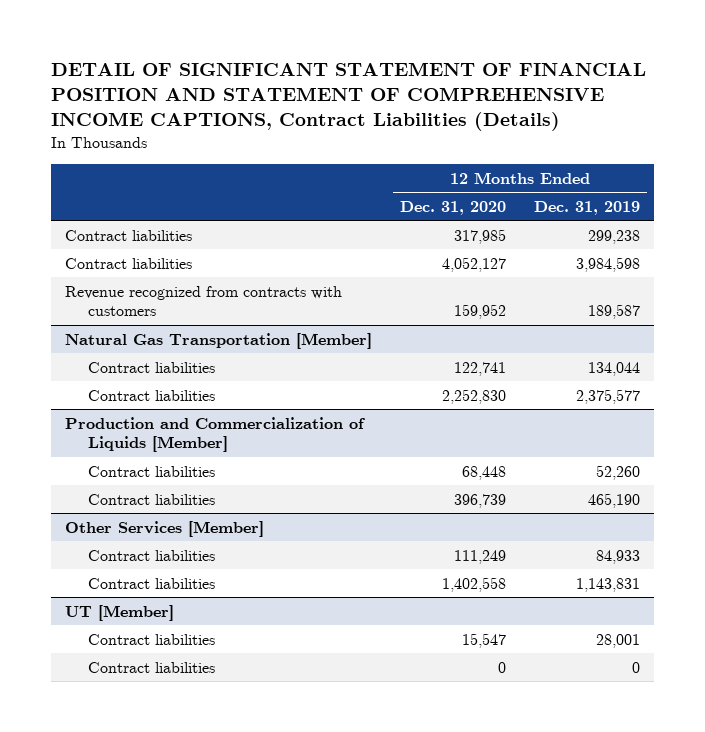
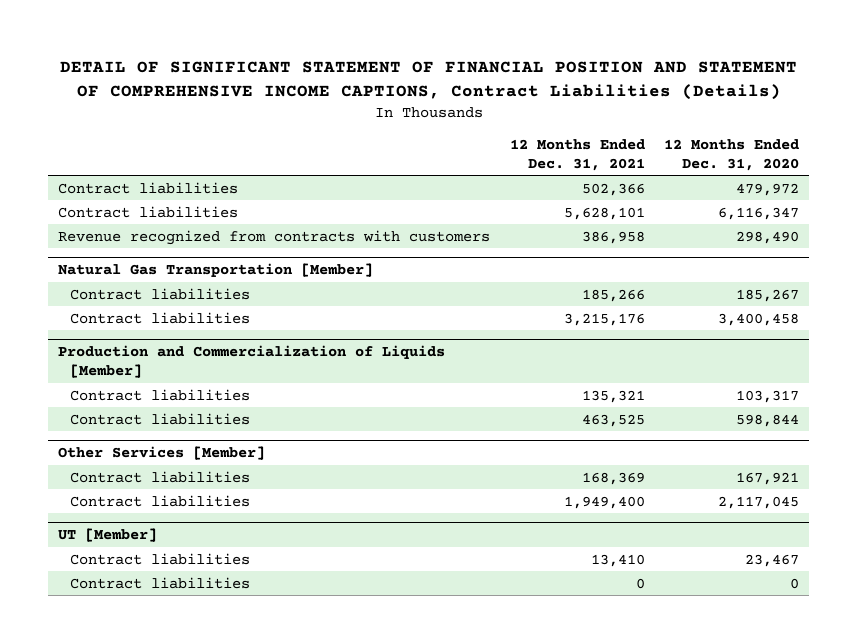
[534,200,641,215] Dec. 31, 2019 -> none
none -> [509,138,645,171] 12 Months Ended Dec. 31, 2021
[453,228,506,244] 317,985 -> [736,182,800,196] 479,972
[441,256,506,272] 4,052,127 -> [718,206,800,220] 6,116,347
[453,304,506,320] 159,952 -> [736,230,800,244] 298,490
[453,361,506,376] 122,741 -> [736,288,800,302] 185,267
[441,388,506,404] 2,252,830 -> [718,312,800,326] 3,400,458
[461,465,506,480] 68,448 -> [736,389,800,403] 103,317
[453,493,506,508] 396,739 -> [736,413,800,427] 598,844
[453,549,506,564] 111,249 -> [736,471,800,485] 167,921
[441,576,506,592] 1,402,558 -> [718,495,800,509] 2,117,045
[461,632,506,648] 15,547 -> [745,553,800,567] 23,467

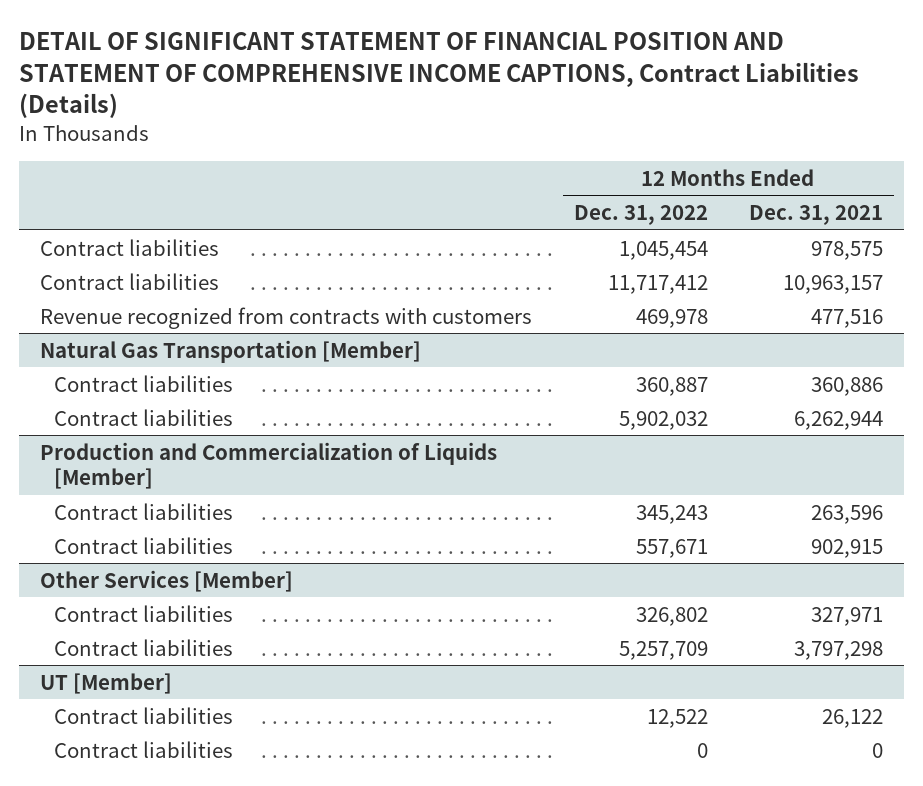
[664,138,800,171] 12 Months Ended Dec. 31, 2020 -> none
none -> [573,204,708,225] Dec. 31, 2022
[581,182,645,196] 502,366 -> [811,240,884,260] 978,575
[563,206,645,220] 5,628,101 -> [783,274,884,294] 10,963,157
[581,230,645,244] 386,958 -> [811,308,884,328] 477,516
[581,288,645,302] 185,266 -> [811,376,884,396] 360,886
[563,312,645,326] 3,215,176 -> [794,410,884,430] 6,262,944
[581,389,645,403] 135,321 -> [811,504,884,524] 263,596
[581,413,645,427] 463,525 -> [811,538,884,558] 902,915
[581,471,645,485] 168,369 -> [811,606,884,626] 327,971
[563,495,645,509] 1,949,400 -> [794,640,884,660] 3,797,298
[590,553,645,567] 13,410 -> [822,708,884,728] 26,122

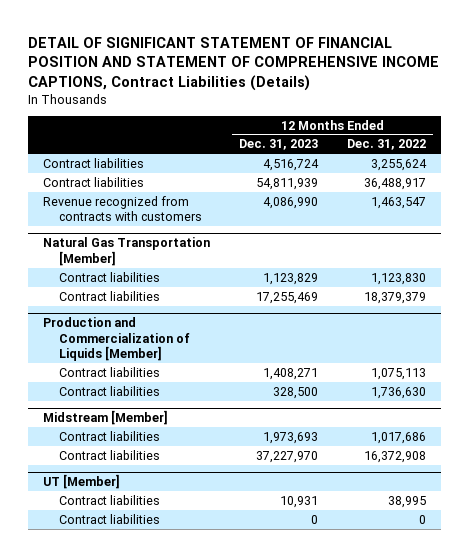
[749,204,884,225] Dec. 31, 2021 -> none
none -> [239,139,319,151] Dec. 31, 2023
[618,240,708,260] 1,045,454 -> [371,158,428,171] 3,255,624
[607,274,708,294] 11,717,412 -> [364,177,427,190] 36,488,917
[635,308,708,328] 469,978 -> [371,196,427,209] 1,463,547
[635,376,708,396] 360,887 -> [371,272,427,285] 1,123,830
[618,410,708,430] 5,902,032 -> [364,291,427,304] 18,379,379
[39,569,293,592] Other Services [Member] -> none
[635,504,708,524] 345,243 -> [371,367,427,380] 1,075,113
[635,538,708,558] 557,671 -> [371,386,427,399] 1,736,630
none -> [42,410,168,426] Midstream [Member]
[635,606,708,626] 326,802 -> [371,431,427,444] 1,017,686
[618,640,708,660] 5,257,709 -> [364,450,427,463] 16,372,908
[646,708,708,728] 12,522 -> [388,495,427,508] 38,995

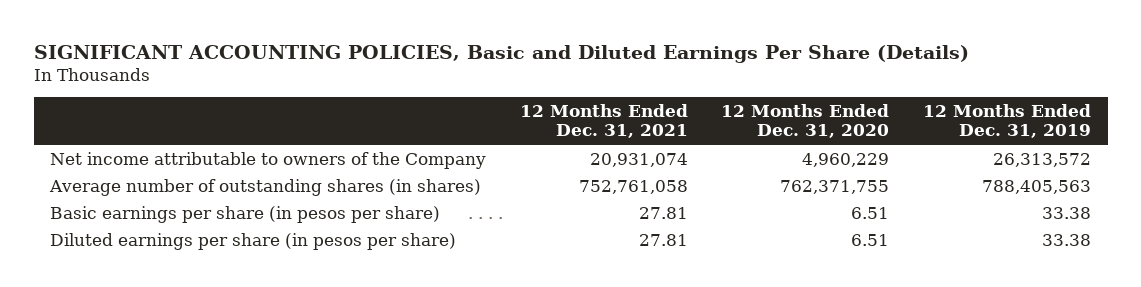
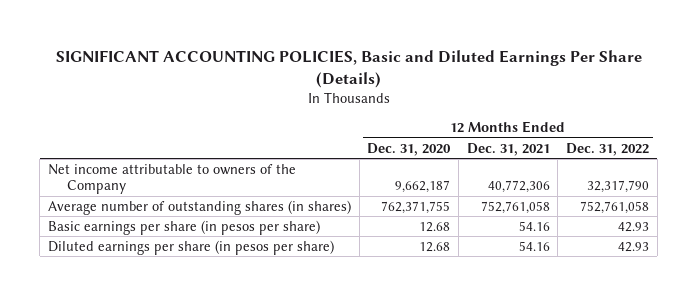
[923,104,1092,139] 12 Months Ended Dec. 31, 2019 -> none
none -> [566,142,650,156] Dec. 31, 2022
[589,152,688,167] 20,931,074 -> [487,180,550,194] 40,772,306
[802,152,890,167] 4,960,229 -> [395,180,451,194] 9,662,187
[638,206,688,219] 27.81 -> [518,220,550,231] 54.16
[851,206,890,219] 6.51 -> [419,221,451,232] 12.68
[638,233,688,246] 27.81 -> [518,240,550,251] 54.16
[851,233,890,246] 6.51 -> [419,241,451,252] 12.68

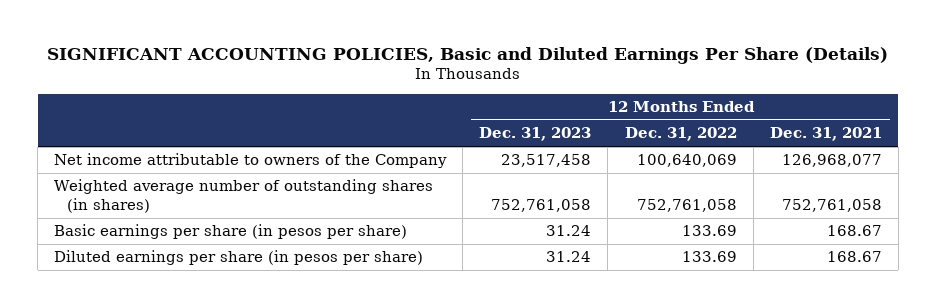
[367,142,452,156] Dec. 31, 2020 -> none
none -> [479,127,592,142] Dec. 31, 2023
[487,180,550,194] 40,772,306 -> [781,154,882,168] 126,968,077
[587,180,650,194] 32,317,790 -> [636,154,737,168] 100,640,069
[48,199,352,215] Average number of outstanding shares (in shares) -> [54,179,434,213] Weighted average number of outstanding shares (in shares)
[518,220,550,231] 54.16 -> [826,225,882,237] 168.67
[618,221,650,232] 42.93 -> [681,225,737,237] 133.69
[518,240,550,251] 54.16 -> [826,251,882,263] 168.67
[618,241,650,252] 42.93 -> [681,251,737,263] 133.69

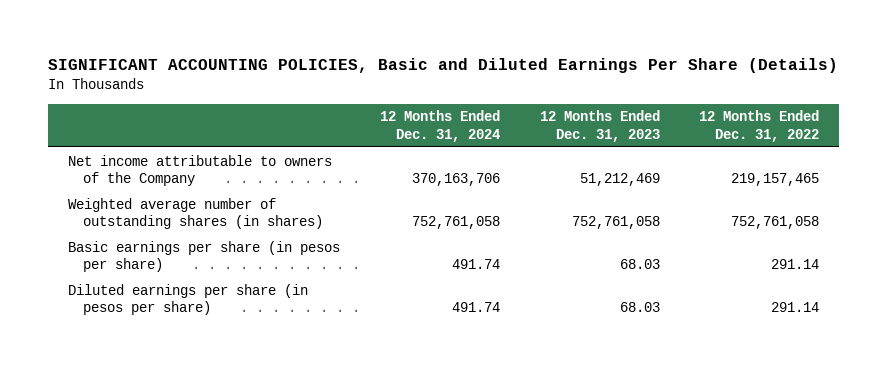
[769,127,882,142] Dec. 31, 2021 -> none
none -> [379,110,500,142] 12 Months Ended Dec. 31, 2024
[501,154,592,168] 23,517,458 -> [579,173,660,187] 51,212,469
[636,154,737,168] 100,640,069 -> [731,173,820,187] 219,157,465
[546,225,592,237] 31.24 -> [619,259,660,270] 68.03
[681,225,737,237] 133.69 -> [771,259,820,270] 291.14
[546,251,592,263] 31.24 -> [619,302,660,313] 68.03
[681,251,737,263] 133.69 -> [771,302,820,313] 291.14

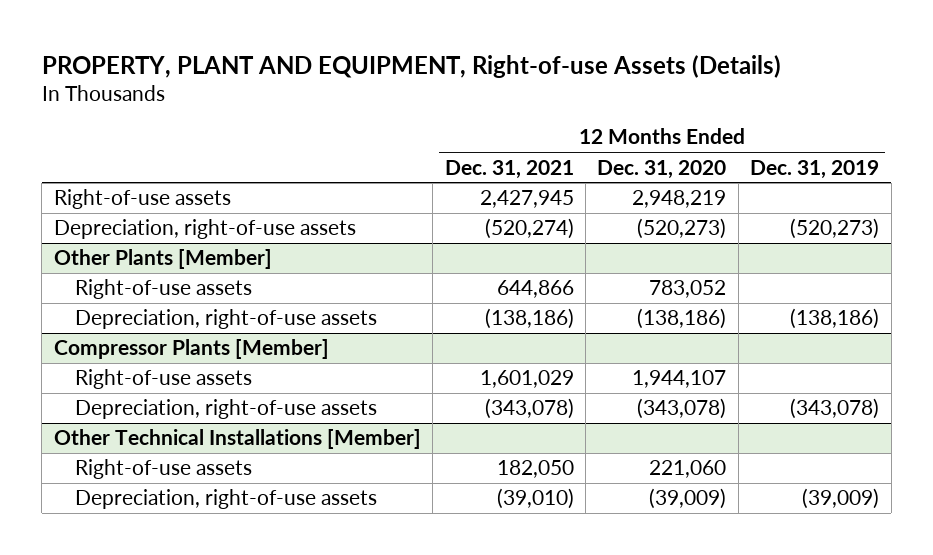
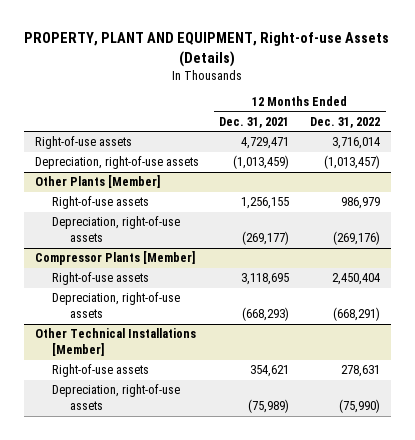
[597,159,727,179] Dec. 31, 2020 -> none
[750,159,880,179] Dec. 31, 2019 -> none
none -> [310,116,381,128] Dec. 31, 2022
[479,190,574,209] 2,427,945 -> [241,137,290,150] 4,729,471
[484,218,574,240] (520,274) -> [233,155,290,170] (1,013,459)
[496,280,574,299] 644,866 -> [241,197,290,210] 1,256,155
[484,308,574,330] (138,186) -> [242,231,290,246] (269,177)
[479,370,574,389] 1,601,029 -> [241,273,290,286] 3,118,695
[484,398,574,420] (343,078) -> [242,307,290,322] (668,293)
[496,460,574,479] 182,050 -> [250,365,290,378] 354,621
[496,488,574,510] (39,010) -> [248,399,290,414] (75,989)

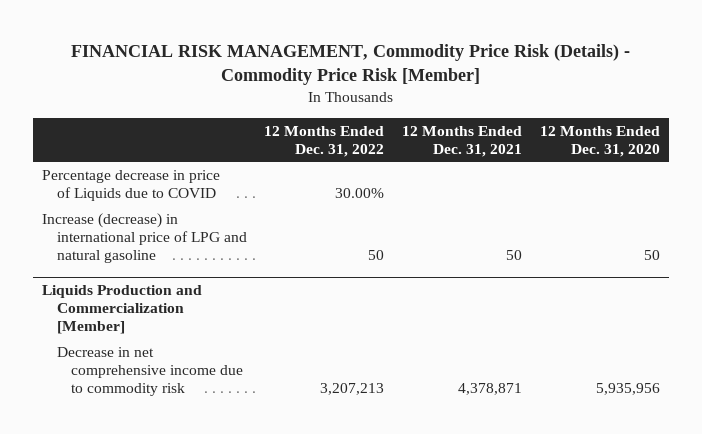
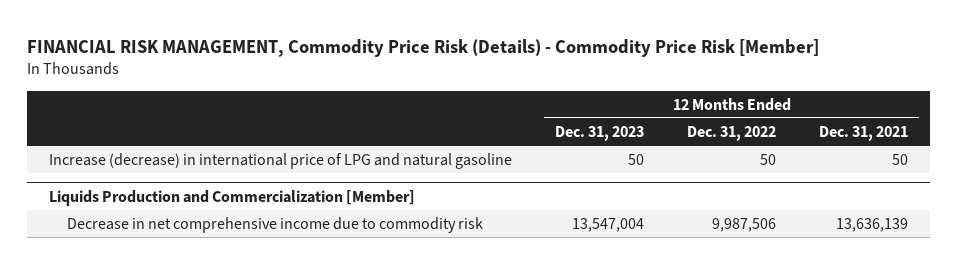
[540,125,661,157] 12 Months Ended Dec. 31, 2020 -> none
none -> [555,125,645,141] Dec. 31, 2023
[42,169,221,201] Percentage decrease in price of Liquids due to COVID -> none
[320,382,385,395] 3,207,213 -> [712,217,777,232] 9,987,506
[458,382,523,395] 4,378,871 -> [836,217,909,232] 13,636,139

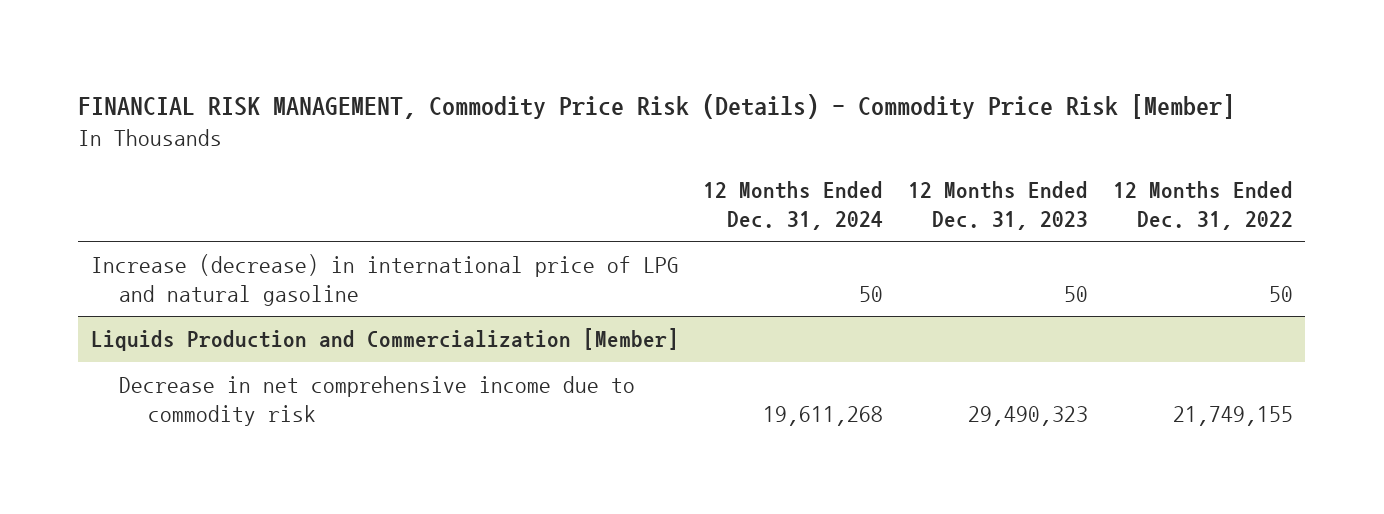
[819,125,909,141] Dec. 31, 2021 -> none
none -> [703,181,884,230] 12 Months Ended Dec. 31, 2024
[572,217,645,232] 13,547,004 -> [968,405,1089,426] 29,490,323
[712,217,777,232] 9,987,506 -> [1172,405,1293,426] 21,749,155

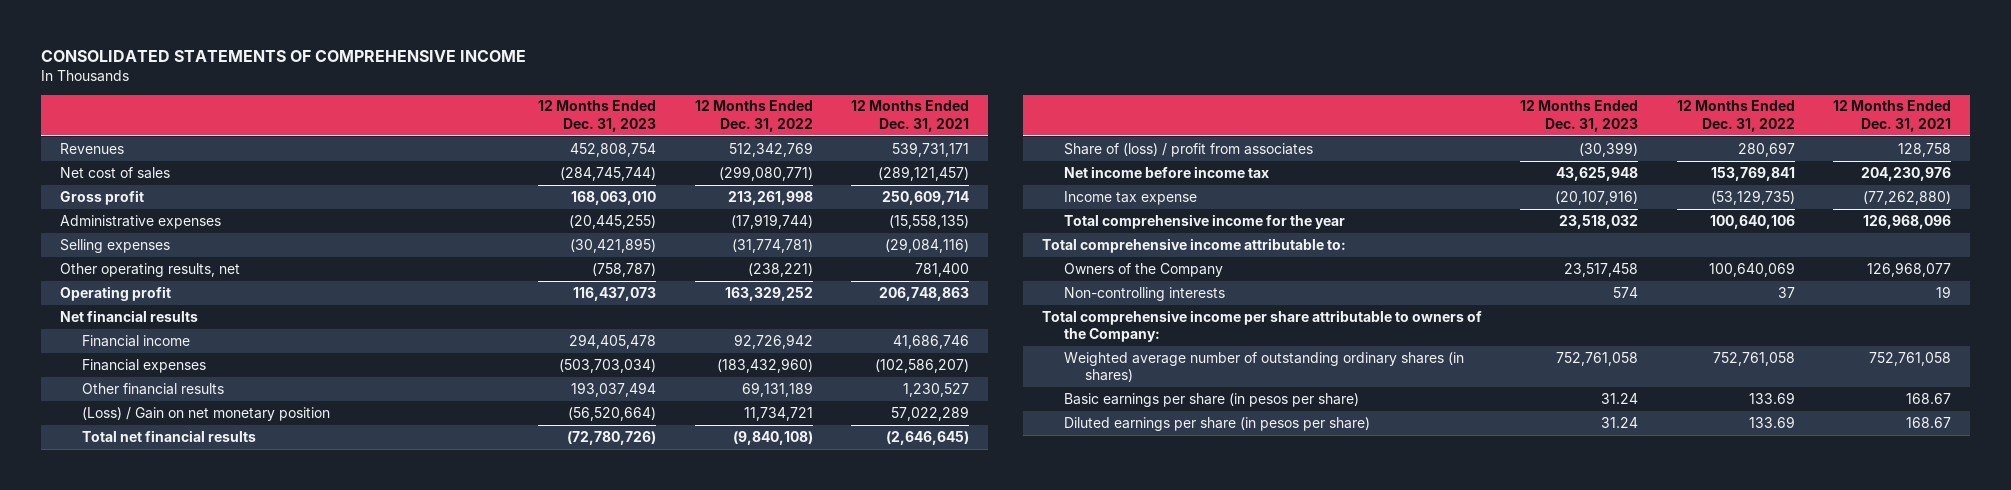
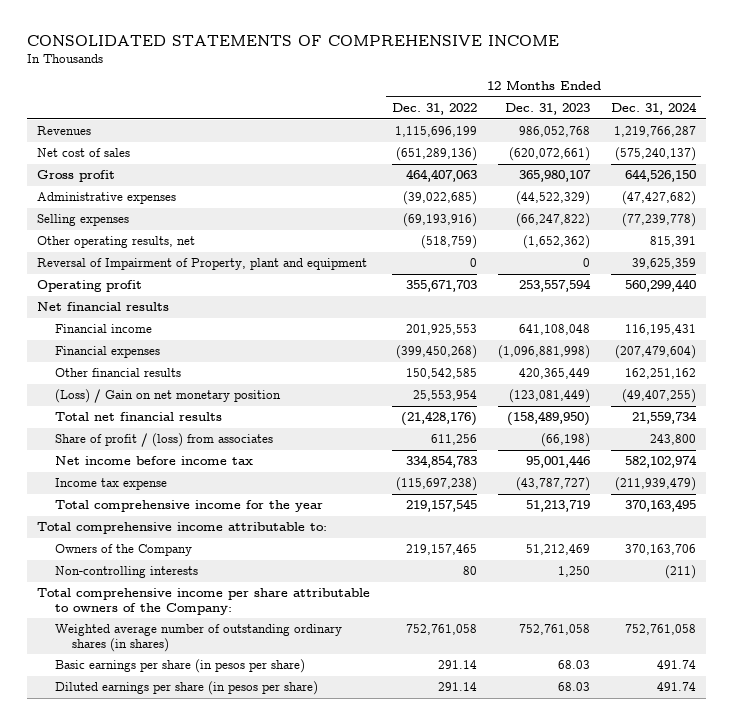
[851,100,970,132] 12 Months Ended Dec. 31, 2021 -> none
none -> [610,101,697,115] Dec. 31, 2024
[570,142,657,157] 452,808,754 -> [518,126,590,138] 986,052,768
[728,141,813,157] 512,342,769 -> [394,126,477,138] 1,115,696,199
[560,166,657,181] (284,745,744) -> [508,147,590,162] (620,072,661)
[718,165,813,181] (299,080,771) -> [395,147,477,162] (651,289,136)
[571,190,657,205] 168,063,010 -> [518,170,591,183] 365,980,107
[727,190,813,205] 213,261,998 -> [405,169,477,183] 464,407,063
[569,214,657,229] (20,445,255) -> [515,191,590,206] (44,522,329)
[730,213,813,229] (17,919,744) -> [402,191,477,206] (39,022,685)
[570,237,657,253] (30,421,895) -> [515,213,590,228] (66,247,822)
[731,238,813,253] (31,774,781) -> [402,213,477,228] (69,193,916)
[592,262,657,277] (758,787) -> [522,235,590,250] (1,652,362)
[747,262,813,277] (238,221) -> [420,235,477,250] (518,759)
none -> [37,258,368,271] Reversal of Impairment of Property, plant and equipment
[573,286,657,301] 116,437,073 -> [518,279,591,293] 253,557,594
[724,286,813,301] 163,329,252 -> [405,280,477,293] 355,671,703
[569,333,657,349] 294,405,478 -> [518,324,590,336] 641,108,048
[733,333,813,349] 92,726,942 -> [405,324,477,336] 201,925,553
[559,358,657,373] (503,703,034) -> [497,345,590,360] (1,096,881,998)
[716,357,813,373] (183,432,960) -> [395,345,477,360] (399,450,268)
[571,381,657,397] 193,037,494 -> [518,368,590,380] 420,365,449
[741,381,813,397] 69,131,189 -> [405,368,477,380] 150,542,585
[568,406,657,421] (56,520,664) -> [508,389,590,404] (123,081,449)
[743,406,813,421] 11,734,721 -> [412,390,477,402] 25,553,954
[567,430,657,445] (72,780,726) -> [506,411,590,427] (158,489,950)
[732,430,813,445] (9,840,108) -> [400,411,477,427] (21,428,176)
[1063,142,1313,157] Share of (loss) / profit from associates -> [54,433,273,448] Share of profit / (loss) from associates
[1579,141,1639,157] (30,399) -> [540,433,590,448] (66,198)
[1737,141,1795,157] 280,697 -> [430,434,477,446] 611,256
[1556,166,1639,181] 43,625,948 -> [525,455,590,469] 95,001,446
[1710,166,1795,181] 153,769,841 -> [405,455,477,469] 334,854,783
[1555,189,1639,205] (20,107,916) -> [515,477,590,492] (43,787,727)
[1710,189,1795,205] (53,129,735) -> [395,477,477,492] (115,697,238)
[1559,214,1639,229] 23,518,032 -> [525,500,590,513] 51,213,719
[1709,214,1795,229] 100,640,106 -> [405,499,477,513] 219,157,545
[1564,262,1639,277] 23,517,458 -> [525,544,590,556] 51,212,469
[1708,261,1795,277] 100,640,069 -> [405,544,477,556] 219,157,465
[1613,286,1639,298] 574 -> [557,566,590,578] 1,250
[1777,286,1795,298] 37 -> [462,566,477,576] 80
[1601,392,1639,404] 31.24 -> [557,660,590,670] 68.03
[1748,391,1795,404] 133.69 -> [437,660,477,670] 291.14
[1601,416,1639,428] 31.24 -> [557,682,590,692] 68.03
[1748,415,1795,428] 133.69 -> [437,682,477,692] 291.14

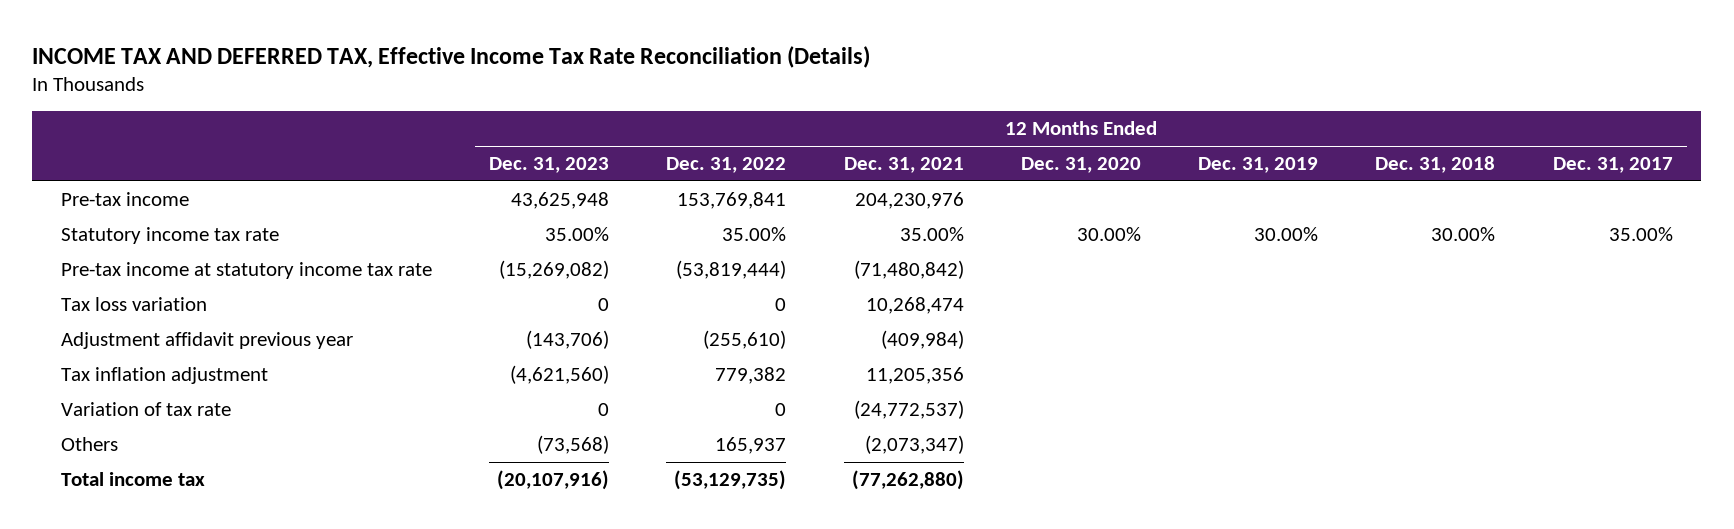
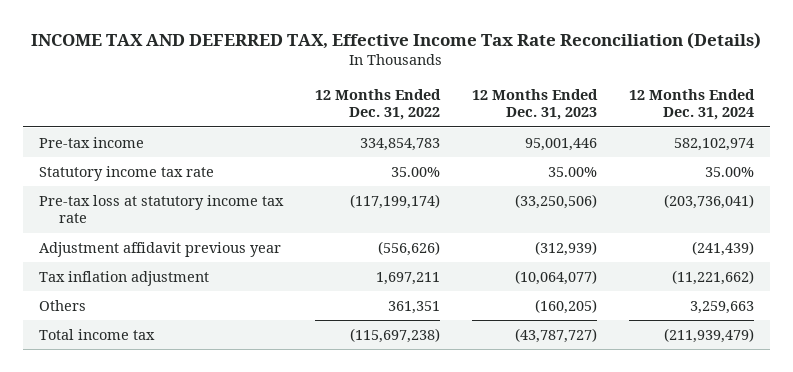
[843,157,964,174] Dec. 31, 2021 -> none
[1020,157,1141,174] Dec. 31, 2020 -> none
[1198,157,1319,174] Dec. 31, 2019 -> none
[1375,156,1496,174] Dec. 31, 2018 -> none
[1552,157,1673,174] Dec. 31, 2017 -> none
none -> [628,88,755,121] 12 Months Ended Dec. 31, 2024
[511,191,610,209] 43,625,948 -> [524,137,597,151] 95,001,446
[677,191,787,209] 153,769,841 -> [359,137,440,151] 334,854,783
[61,296,208,311] Tax loss variation -> none
[61,401,232,416] Variation of tax rate -> none
[61,261,433,279] Pre-tax income at statutory income tax rate -> [38,194,284,224] Pre-tax loss at statutory income tax rate
[499,259,610,279] (15,269,082) -> [514,193,597,209] (33,250,506)
[676,259,787,279] (53,819,444) -> [349,193,440,209] (117,199,174)
[526,329,610,349] (143,706) -> [534,240,597,256] (312,939)
[703,329,787,349] (255,610) -> [377,240,440,256] (556,626)
[510,364,610,384] (4,621,560) -> [514,269,597,285] (10,064,077)
[715,366,787,384] 779,382 -> [375,271,440,285] 1,697,211
[537,434,610,454] (73,568) -> [534,298,597,314] (160,205)
[715,436,787,454] 165,937 -> [387,300,440,314] 361,351
[497,469,610,490] (20,107,916) -> [514,327,597,343] (43,787,727)
[674,469,787,490] (53,129,735) -> [349,327,440,343] (115,697,238)

